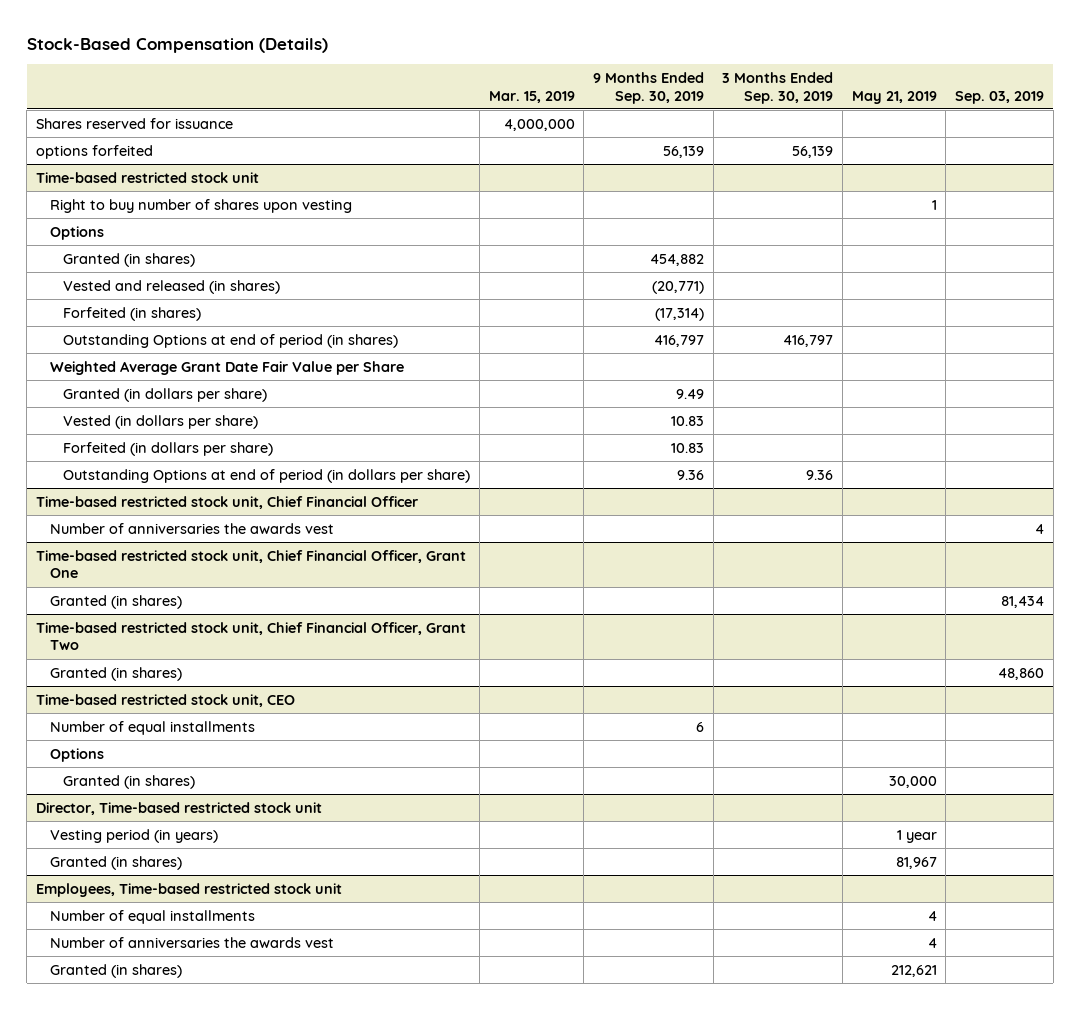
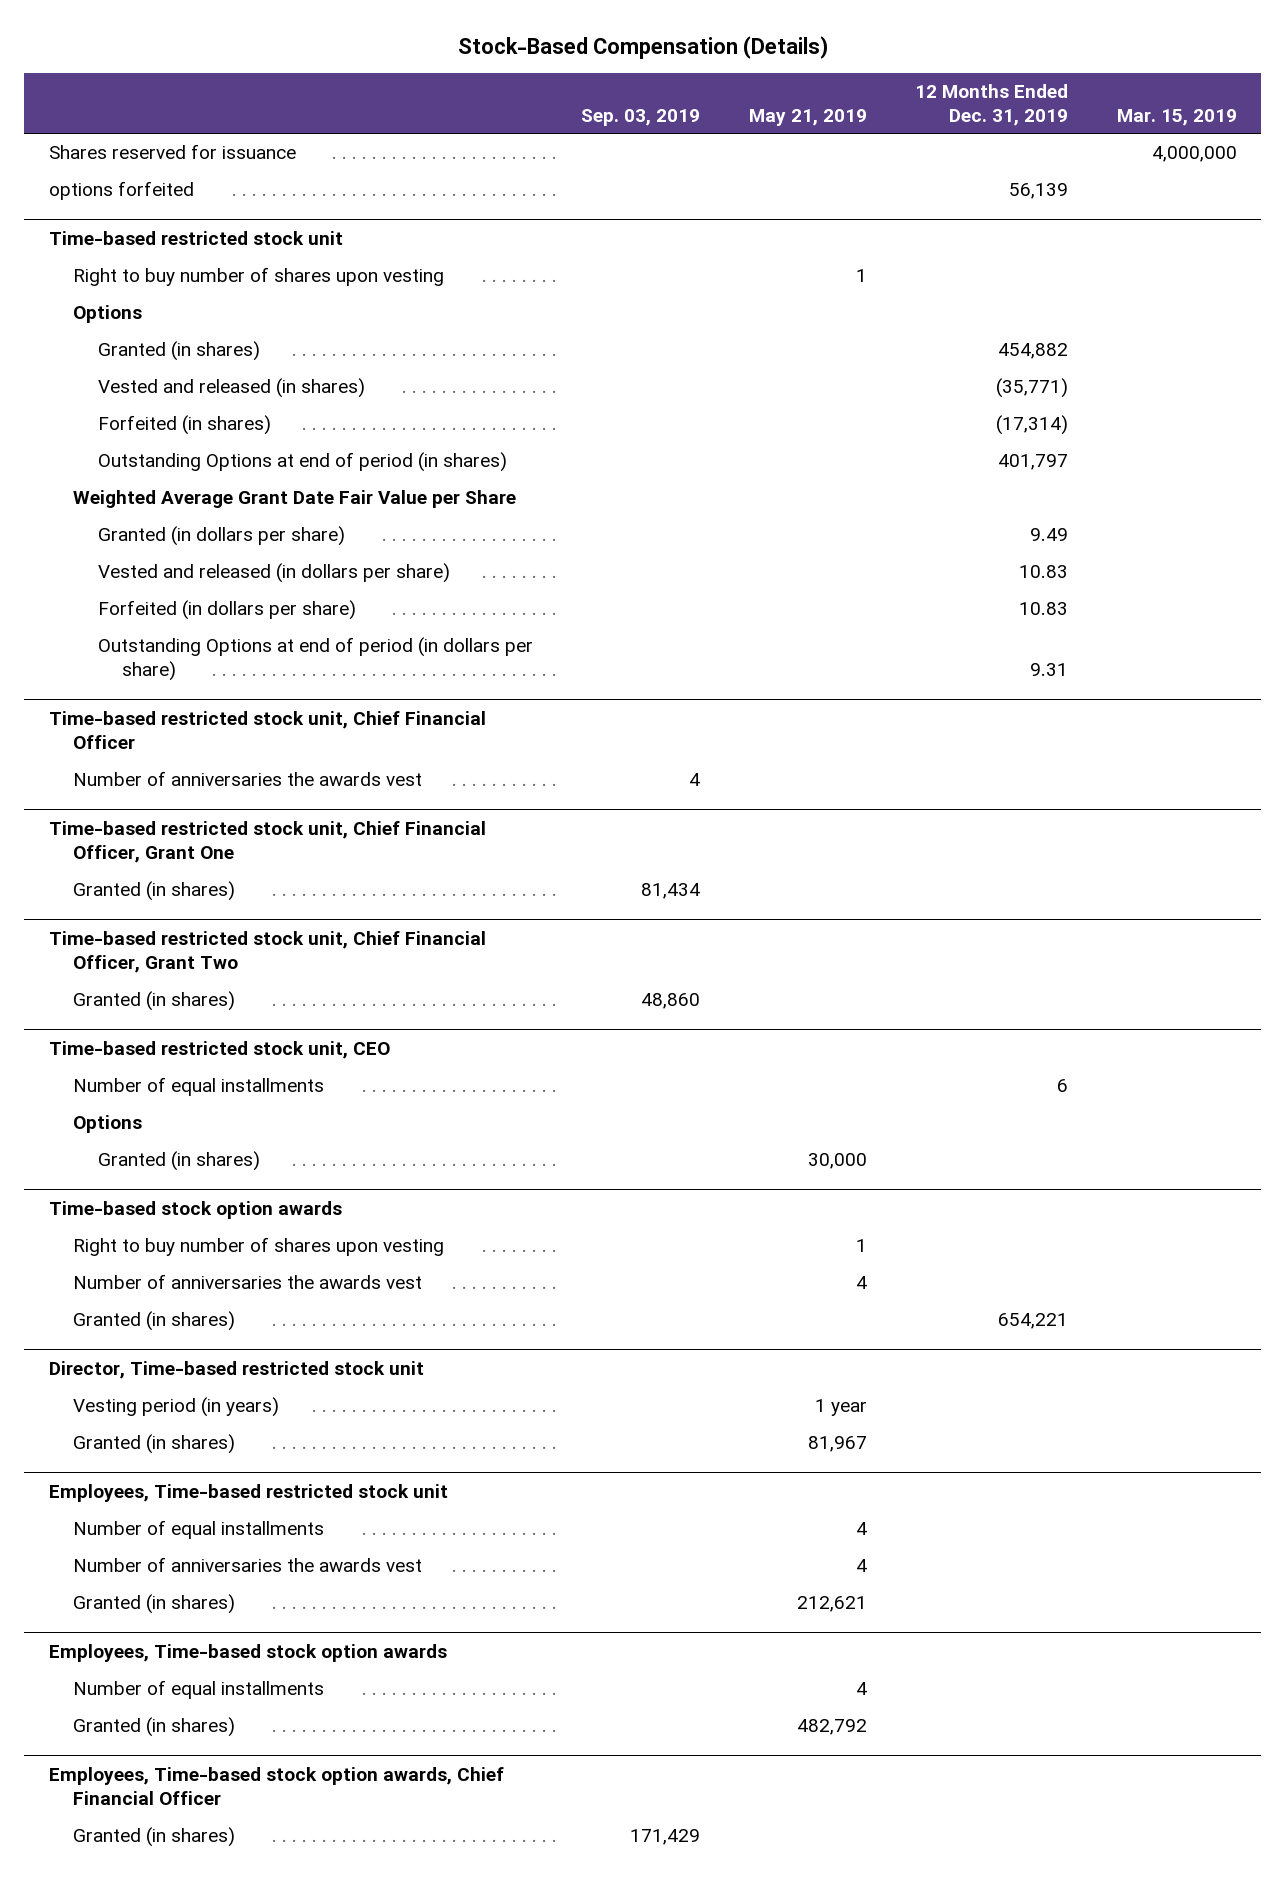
[592,72,704,104] 9 Months Ended Sep. 30, 2019 -> none
[722,72,834,104] 3 Months Ended Sep. 30, 2019 -> none
none -> [915,83,1069,126] 12 Months Ended Dec. 31, 2019
[63,414,259,429] Vested (in dollars per share) -> [97,563,450,584] Vested and released (in dollars per share)
none -> [48,1201,342,1220] Time-based stock option awards
none -> [73,1237,445,1257] Right to buy number of shares upon vesting
none -> [73,1274,423,1290] Number of anniversaries the awards vest
none -> [73,1311,236,1332] Granted (in shares)
none -> [48,1644,447,1663] Employees, Time-based stock option awards
none -> [73,1680,325,1700] Number of equal installments
none -> [73,1717,236,1738] Granted (in shares)
none -> [48,1767,504,1805] Employees, Time-based stock option awards, Chief Financial Officer
none -> [73,1827,236,1848] Granted (in shares)

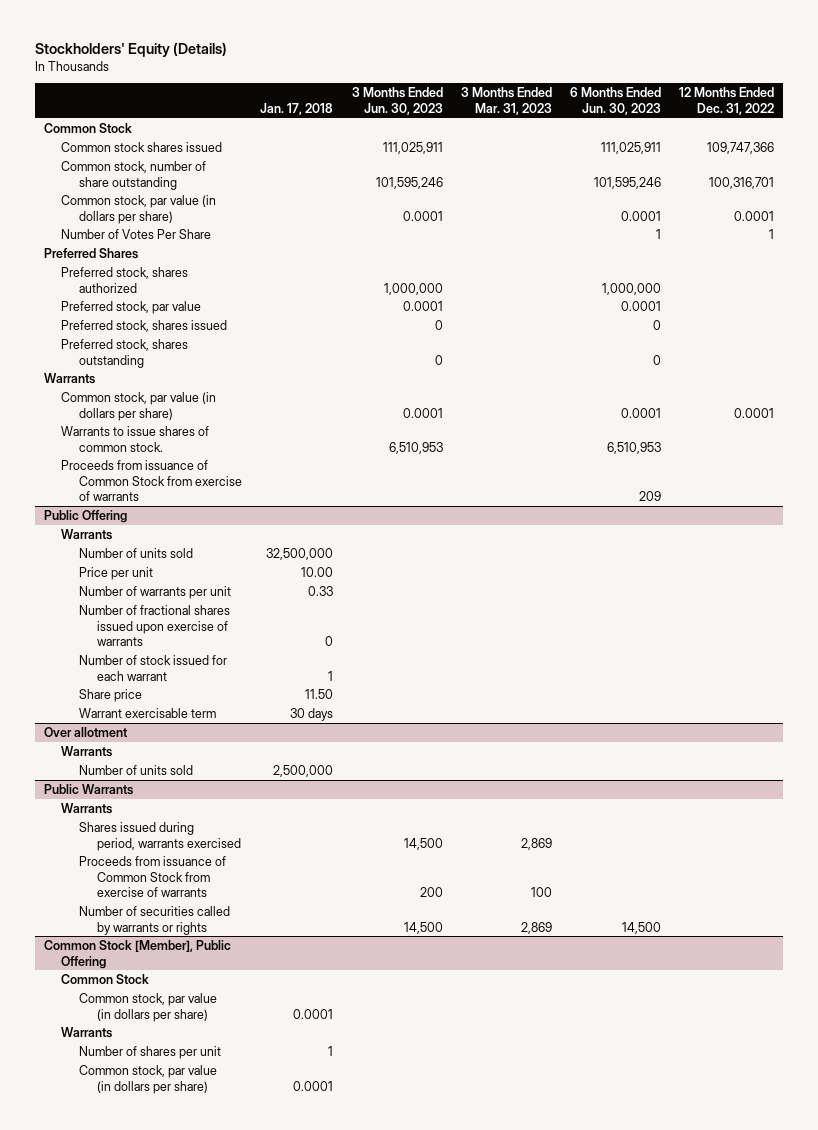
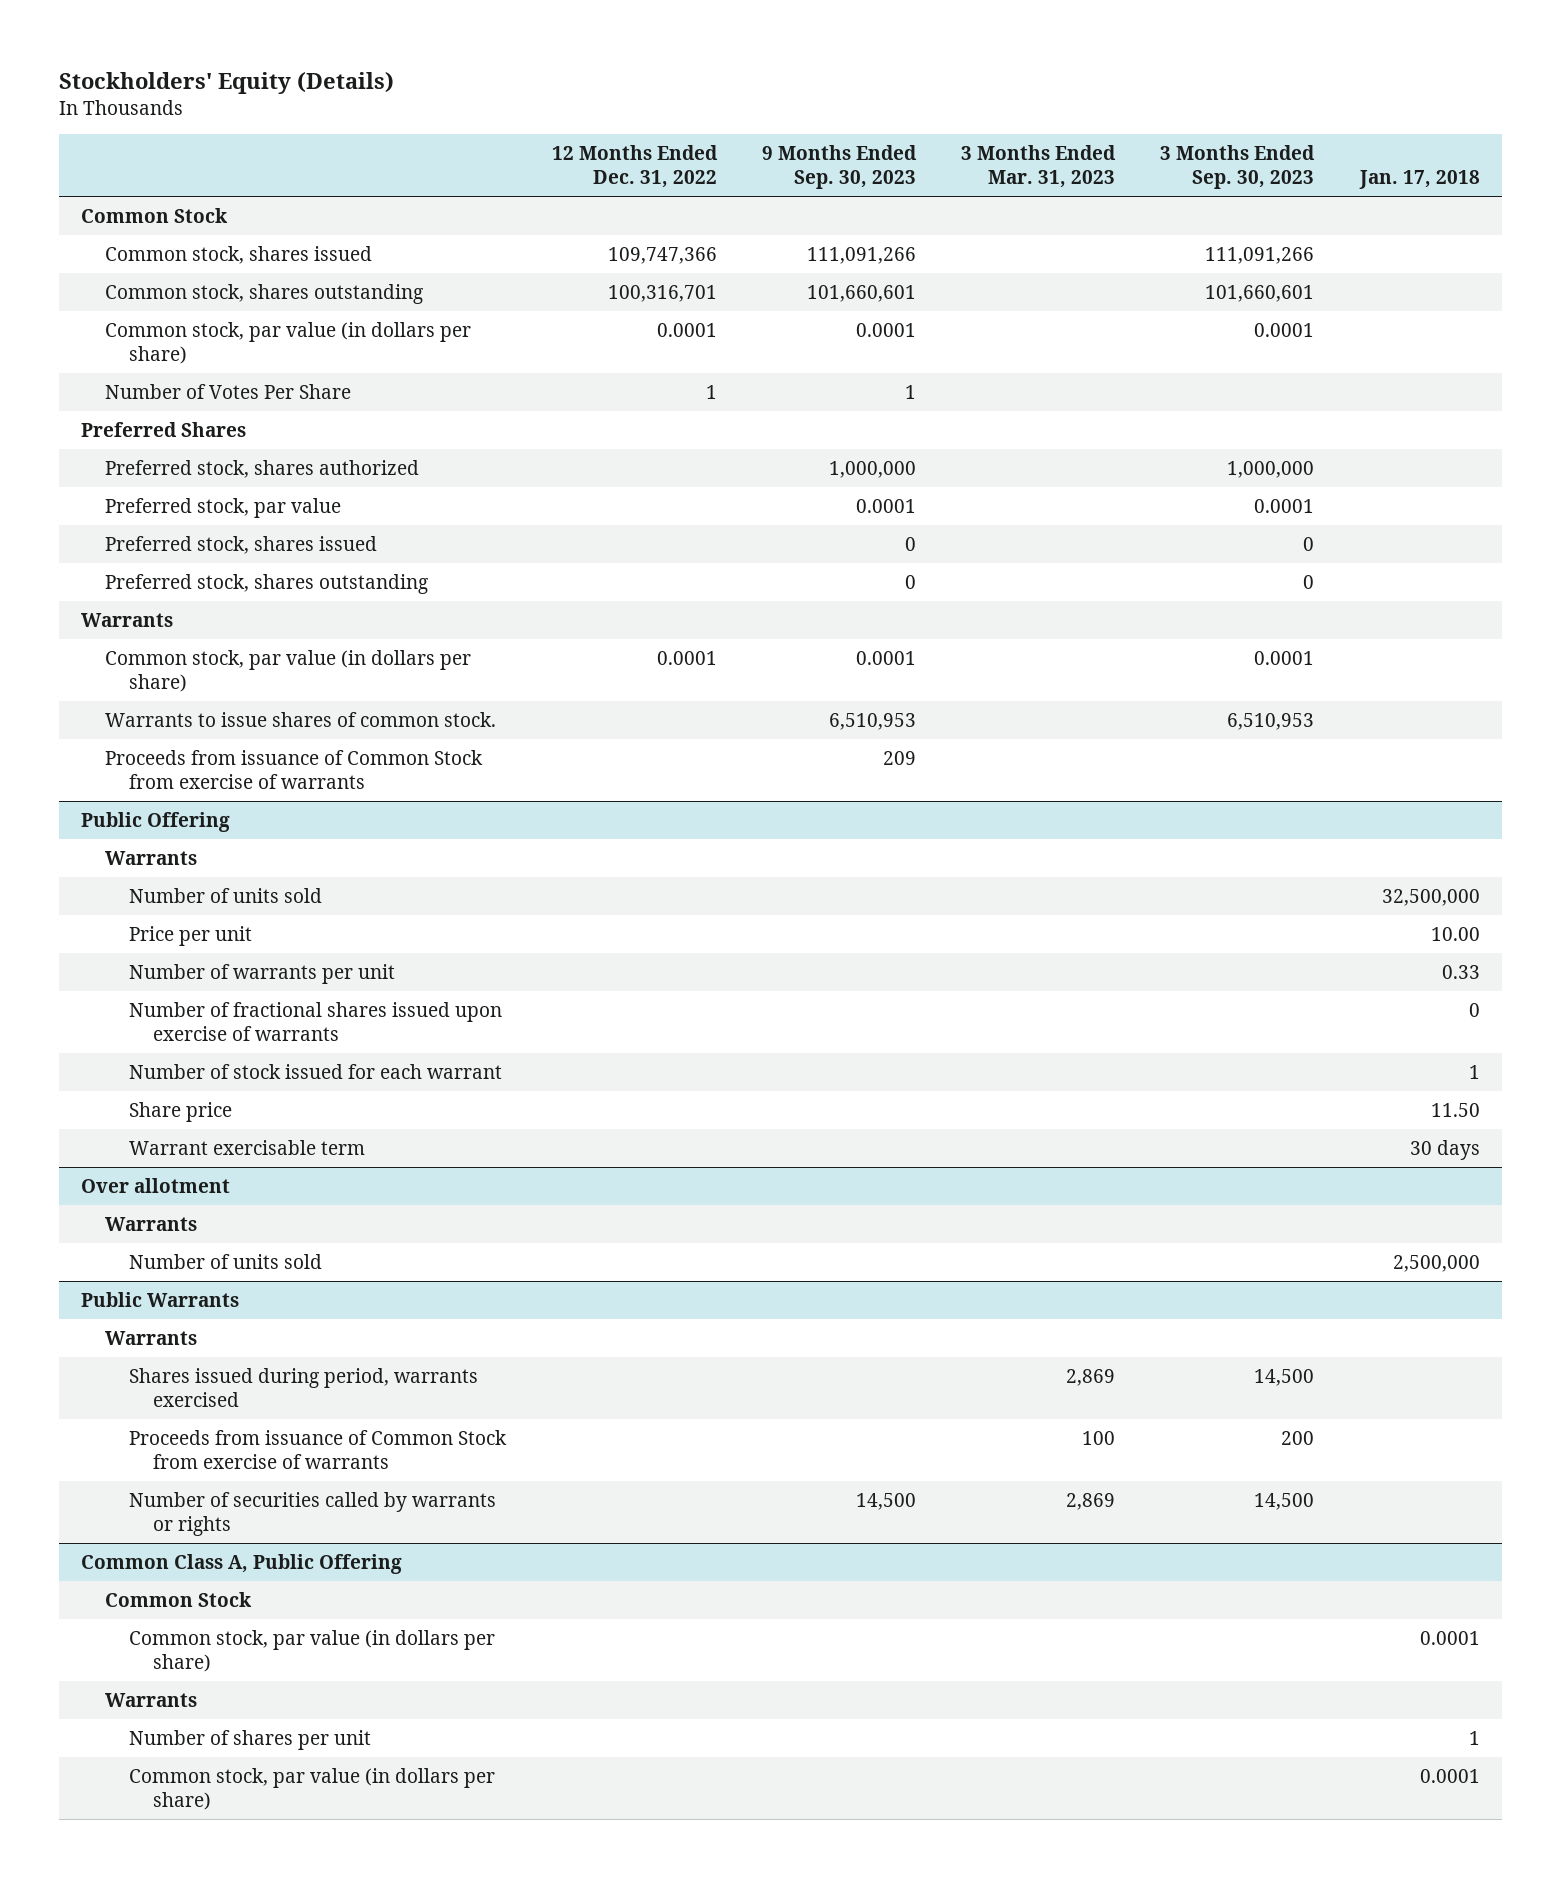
[351,87,443,115] 3 Months Ended Jun. 30, 2023 -> none
[570,87,662,115] 6 Months Ended Jun. 30, 2023 -> none
none -> [761,144,917,190] 9 Months Ended Sep. 30, 2023
none -> [1160,144,1316,190] 3 Months Ended Sep. 30, 2023
[61,141,223,152] Common stock shares issued -> [105,245,373,264] Common stock, shares issued
[61,160,207,190] Common stock, number of share outstanding -> [105,283,424,304] Common stock, shares outstanding
[43,939,231,969] Common Stock [Member], Public Offering -> [81,1553,403,1574] Common Class A, Public Offering

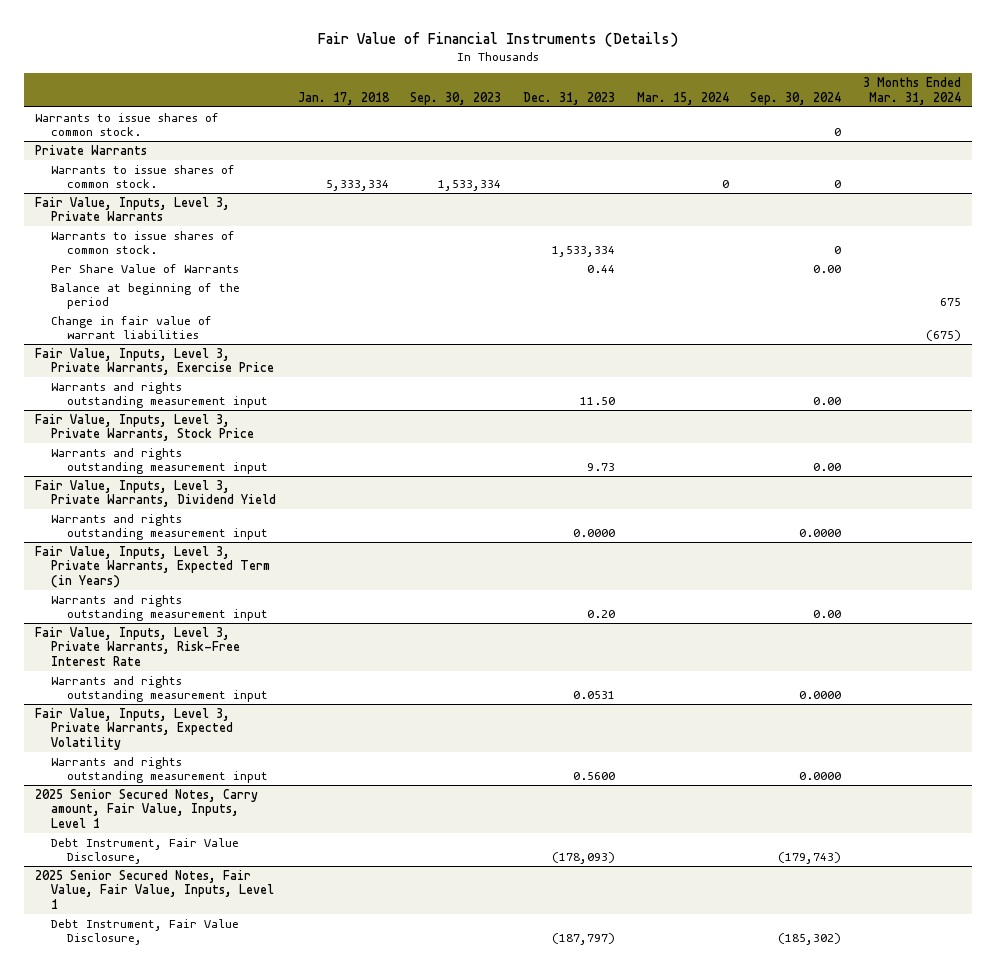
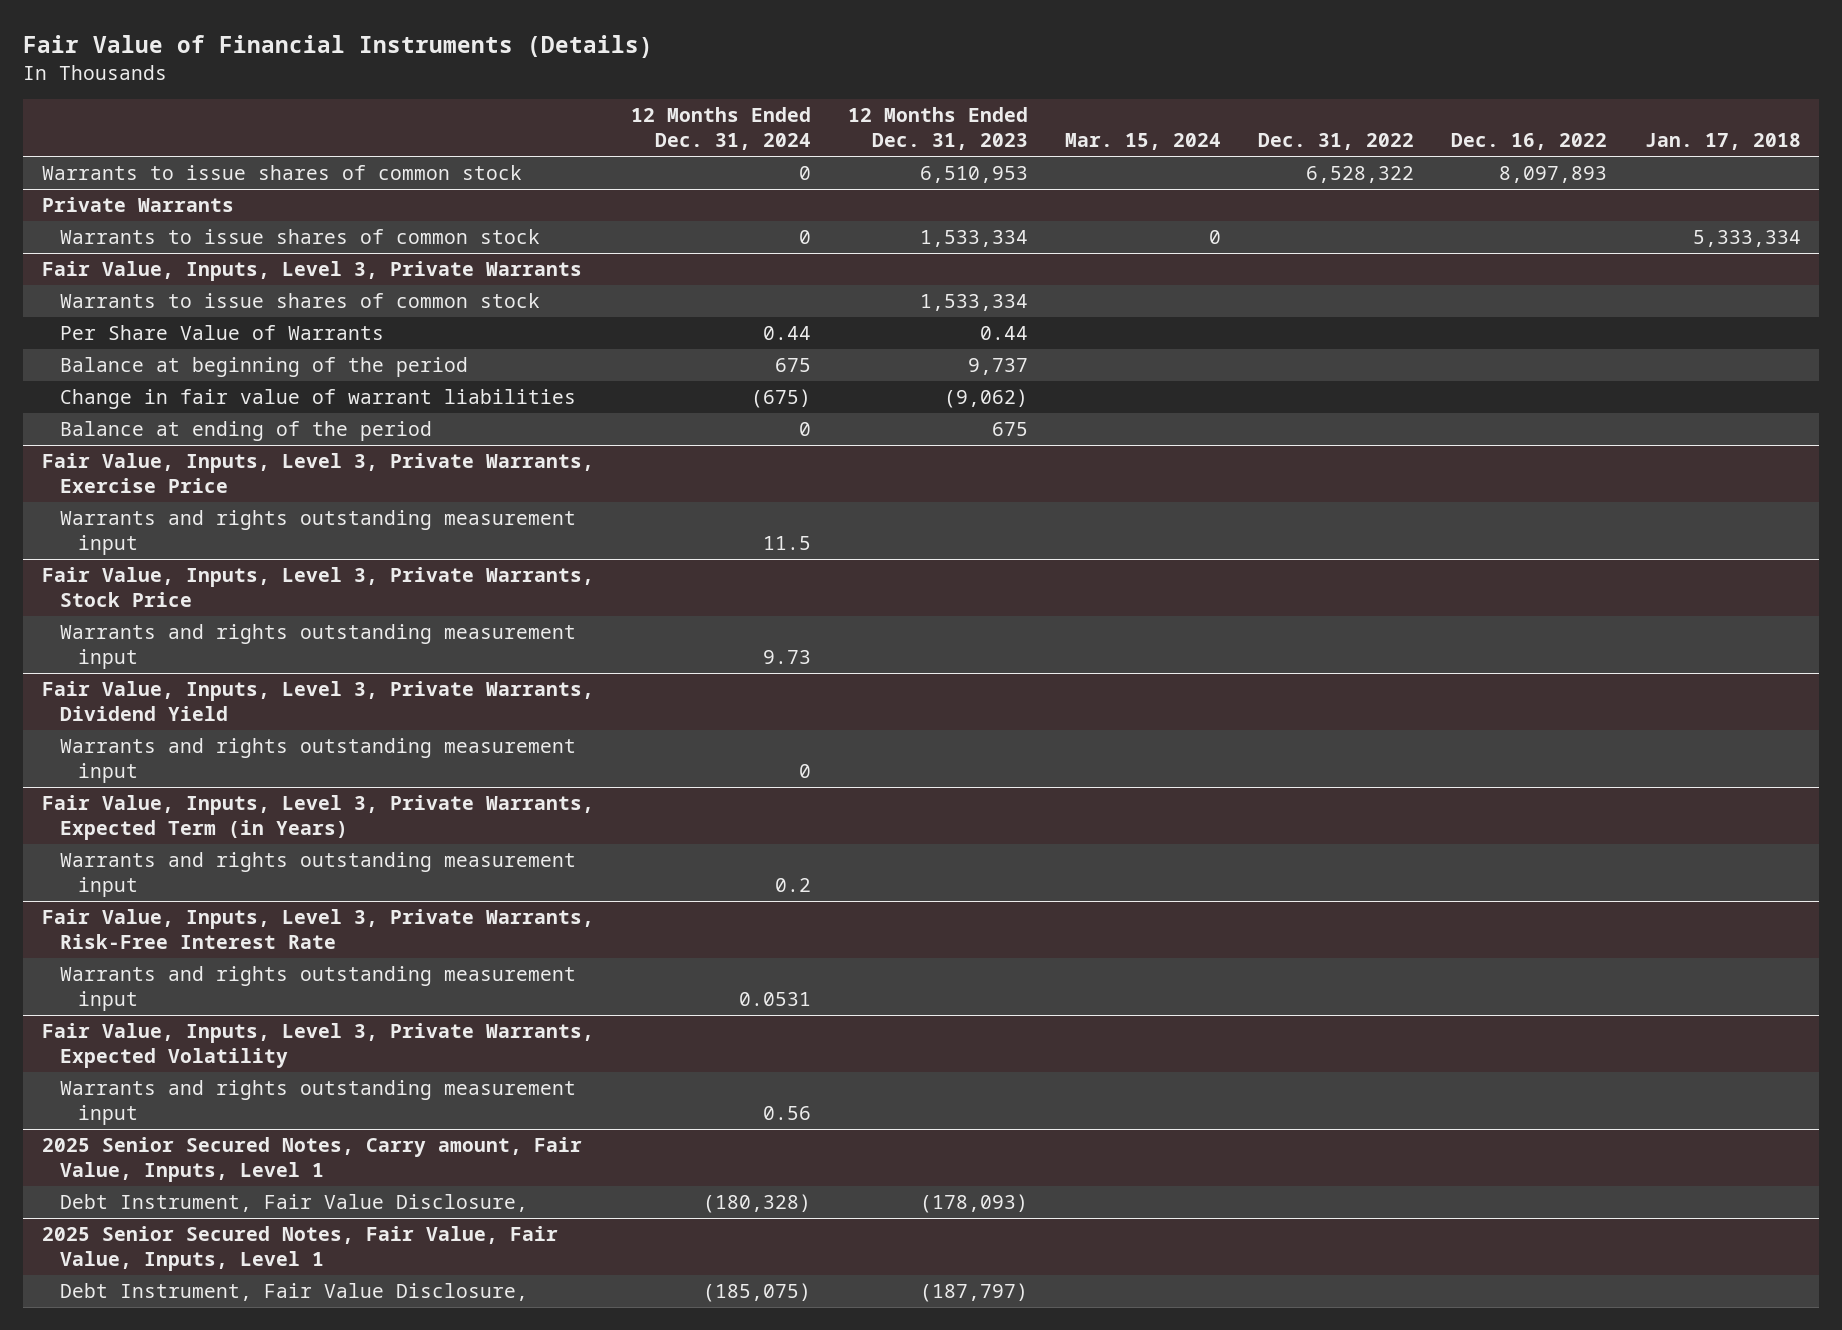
[410,91,502,105] Sep. 30, 2023 -> none
[522,91,615,105] Dec. 31, 2023 -> none
[750,91,842,105] Sep. 30, 2024 -> none
[862,76,961,105] 3 Months Ended Mar. 31, 2024 -> none
none -> [630,107,811,150] 12 Months Ended Dec. 31, 2024
none -> [848,107,1029,150] 12 Months Ended Dec. 31, 2023
none -> [1258,132,1415,150] Dec. 31, 2022
none -> [1451,132,1608,150] Dec. 16, 2022
[34,112,219,137] Warrants to issue shares of common stock. -> [41,165,522,181] Warrants to issue shares of common stock
[51,164,236,189] Warrants to issue shares of common stock. -> [59,229,540,245] Warrants to issue shares of common stock
[51,230,236,255] Warrants to issue shares of common stock. -> [59,293,540,309] Warrants to issue shares of common stock
none -> [59,421,432,442] Balance at ending of the period

